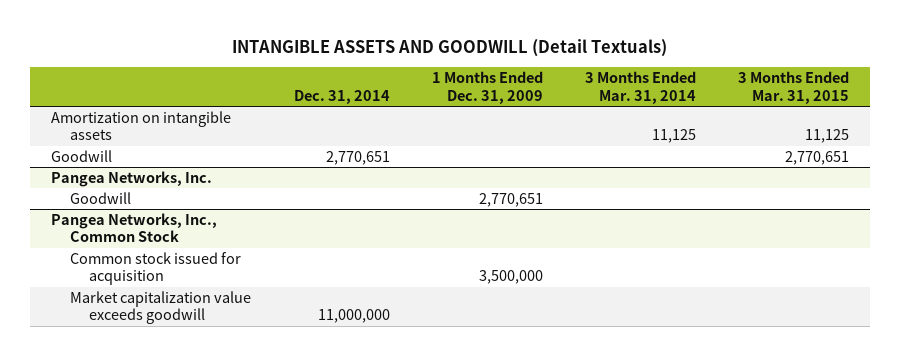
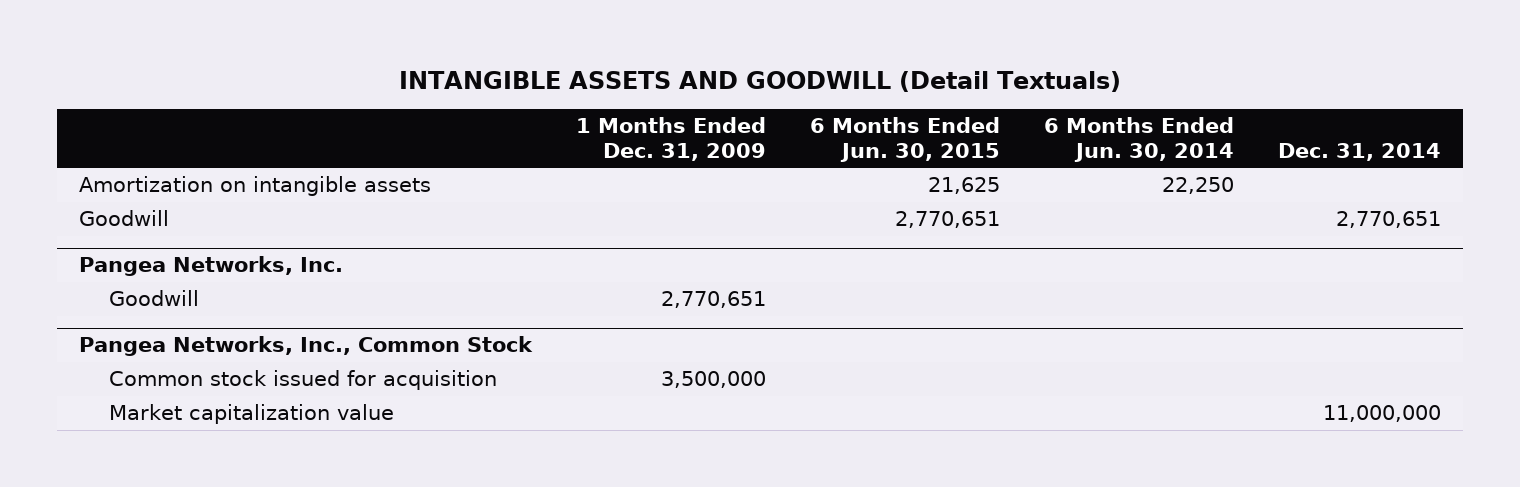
[585,71,697,104] 3 Months Ended Mar. 31, 2014 -> none
[738,71,850,104] 3 Months Ended Mar. 31, 2015 -> none
none -> [810,117,1001,162] 6 Months Ended Jun. 30, 2015
none -> [1044,117,1235,162] 6 Months Ended Jun. 30, 2014
[70,290,252,325] Market capitalization value exceeds goodwill -> [108,404,394,425] Market capitalization value

